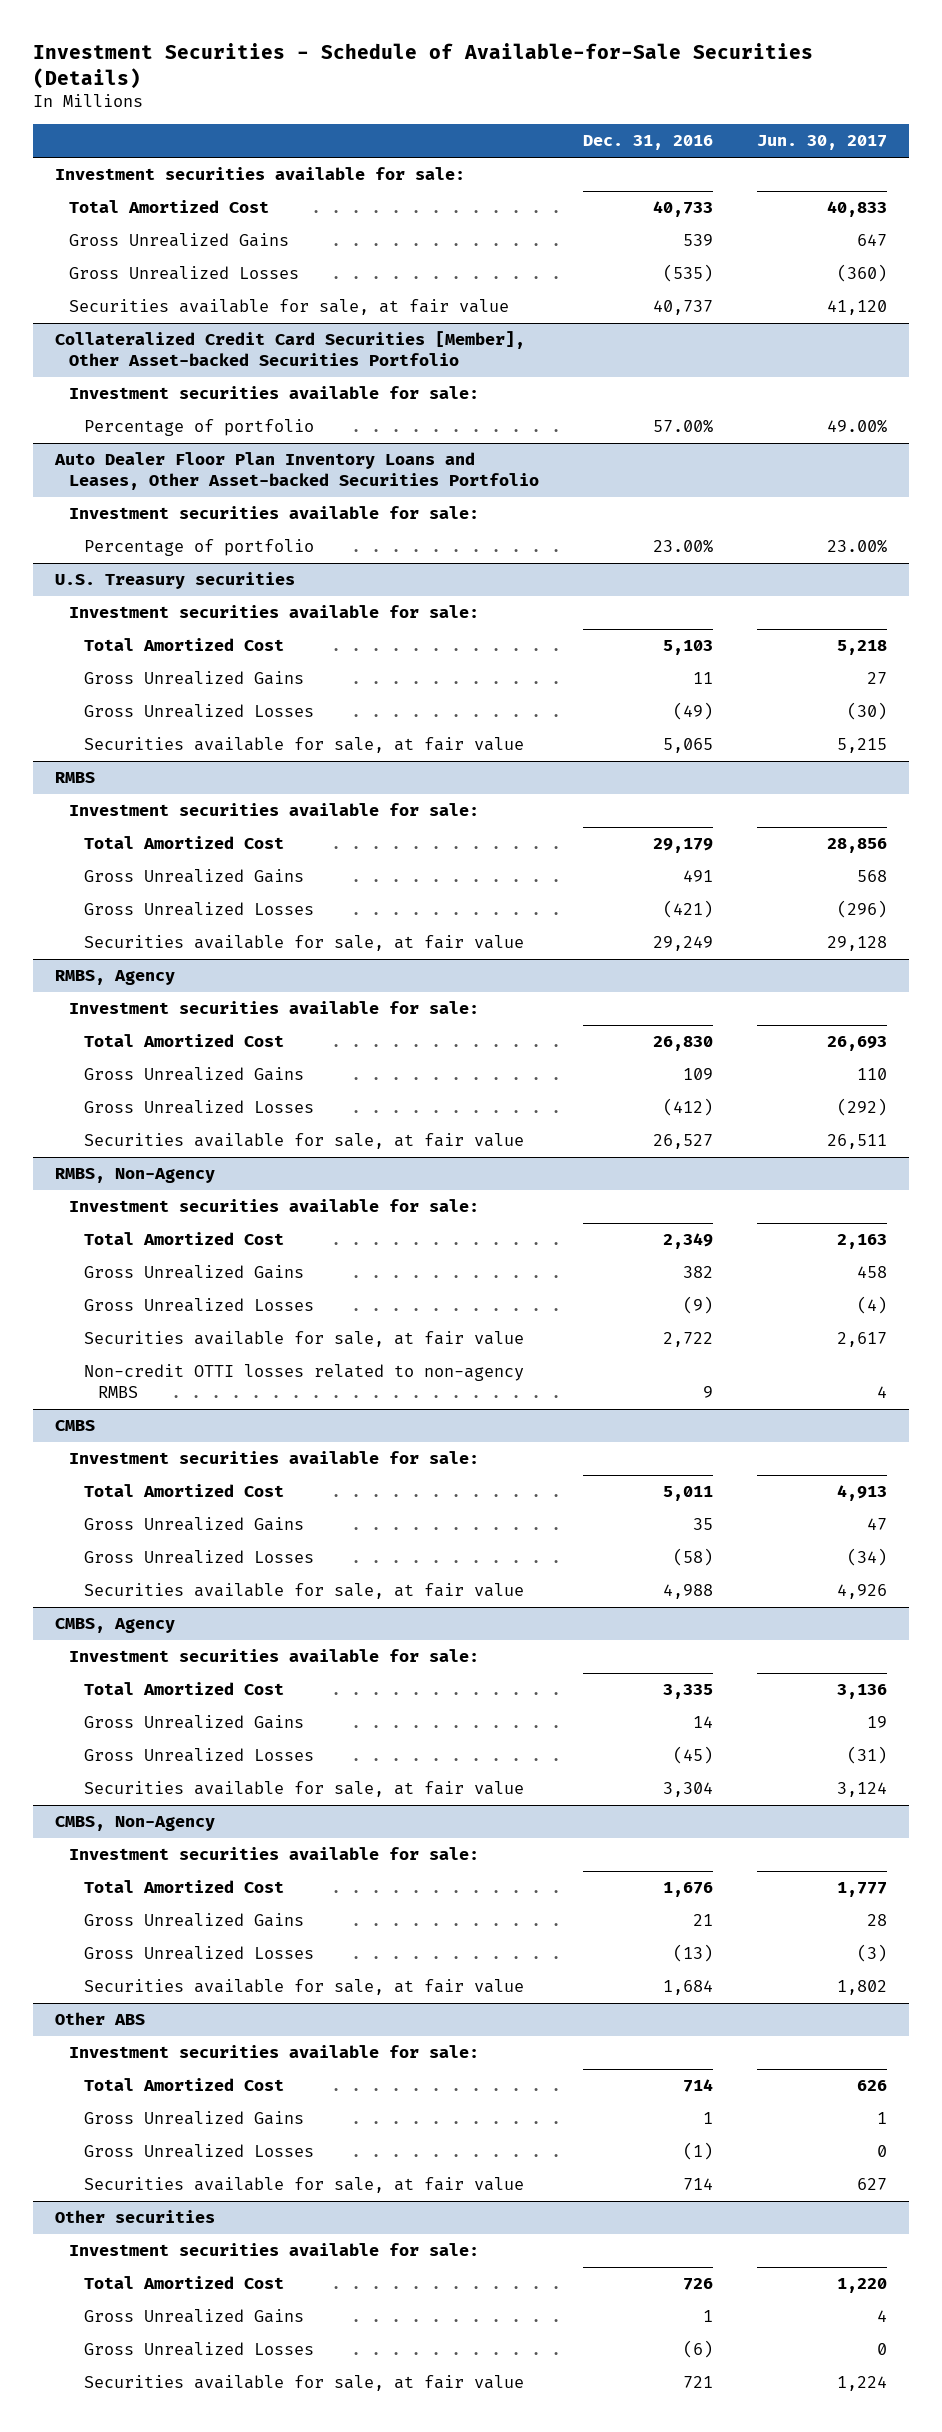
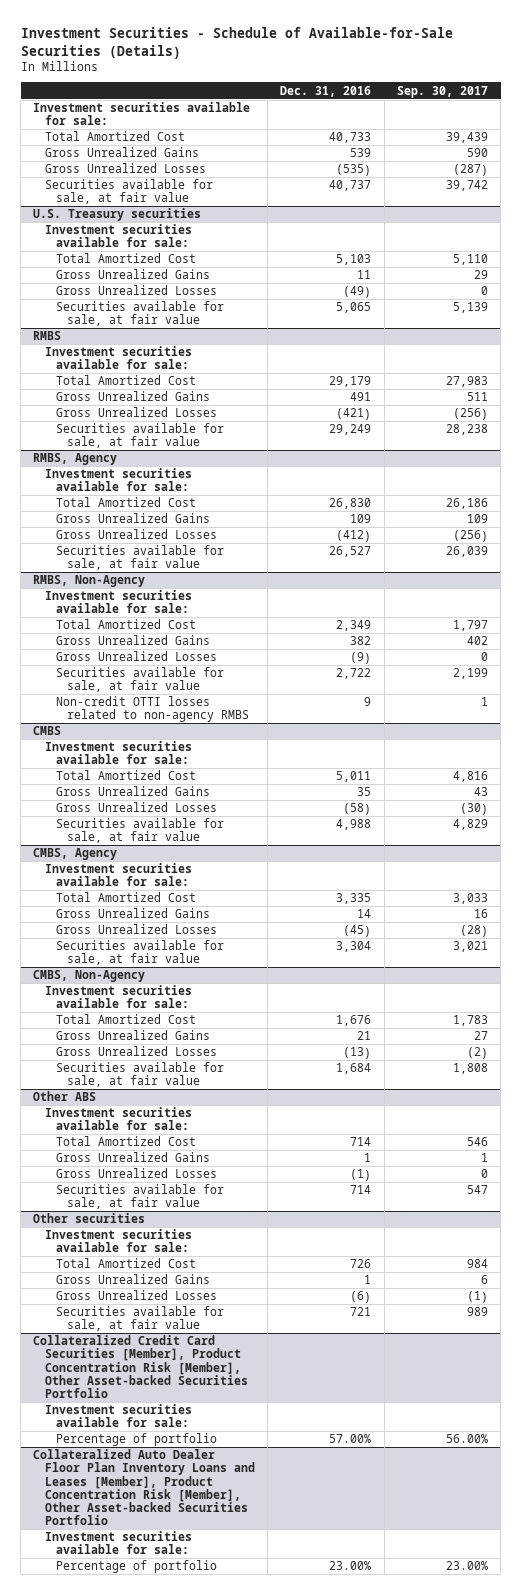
[756,135,887,151] Jun. 30, 2017 -> none
none -> [396,85,488,98] Sep. 30, 2017
[55,331,526,366] Collateralized Credit Card Securities [Member], Other Asset-backed Securities Portfolio -> none
[69,386,480,400] Investment securities available for sale: -> none
[83,419,314,437] Percentage of portfolio -> none
[54,452,540,490] Auto Dealer Floor Plan Inventory Loans and Leases, Other Asset-backed Securities Portfolio -> none
[69,506,480,520] Investment securities available for sale: -> none
[83,539,314,557] Percentage of portfolio -> none
none -> [33,1335,248,1399] Collateralized Credit Card Securities [Member], Product Concentration Risk [Member], Other Asset-backed Securities Portfolio
none -> [44,1404,192,1428] Investment securities available for sale:
none -> [55,1433,217,1447] Percentage of portfolio
none -> [33,1449,255,1526] Collateralized Auto Dealer Floor Plan Inventory Loans and Leases [Member], Product Concentration Risk [Member], Other Asset-backed Securities Portfolio
none -> [44,1531,192,1555] Investment securities available for sale:
none -> [55,1560,217,1574] Percentage of portfolio

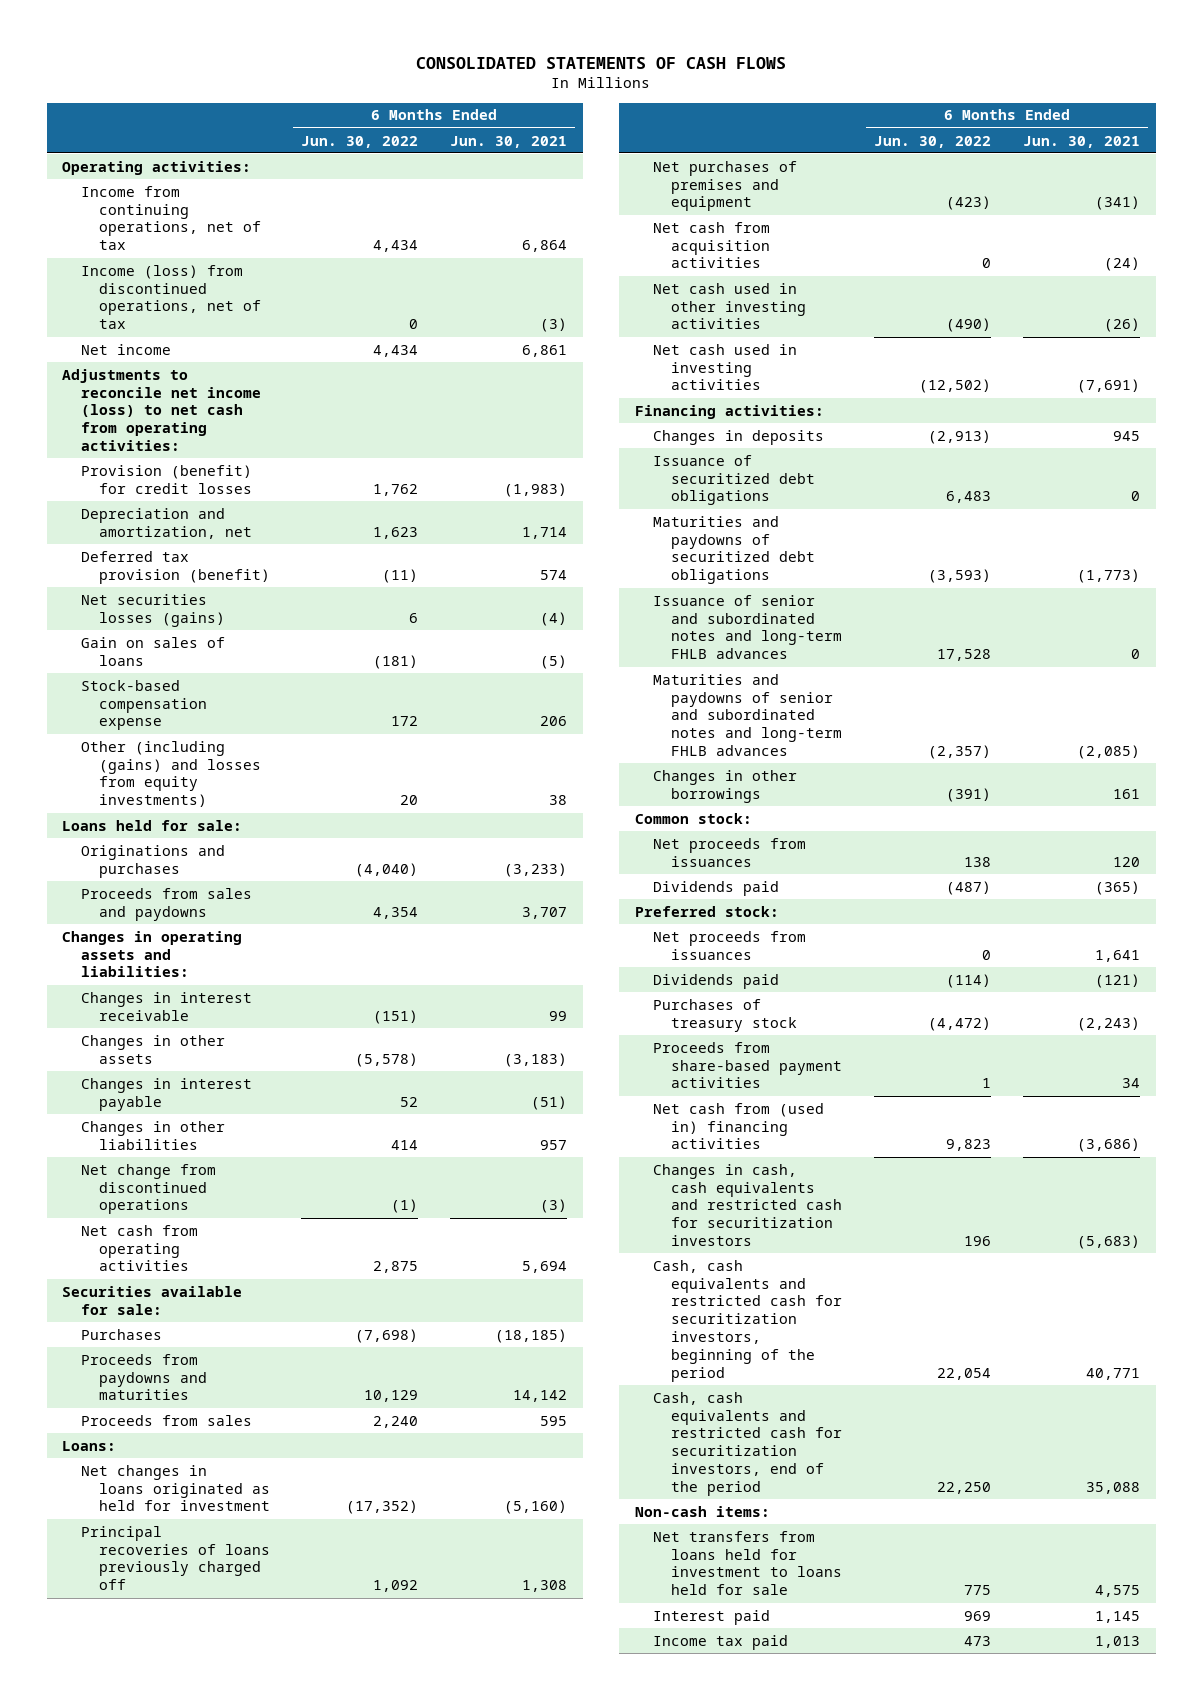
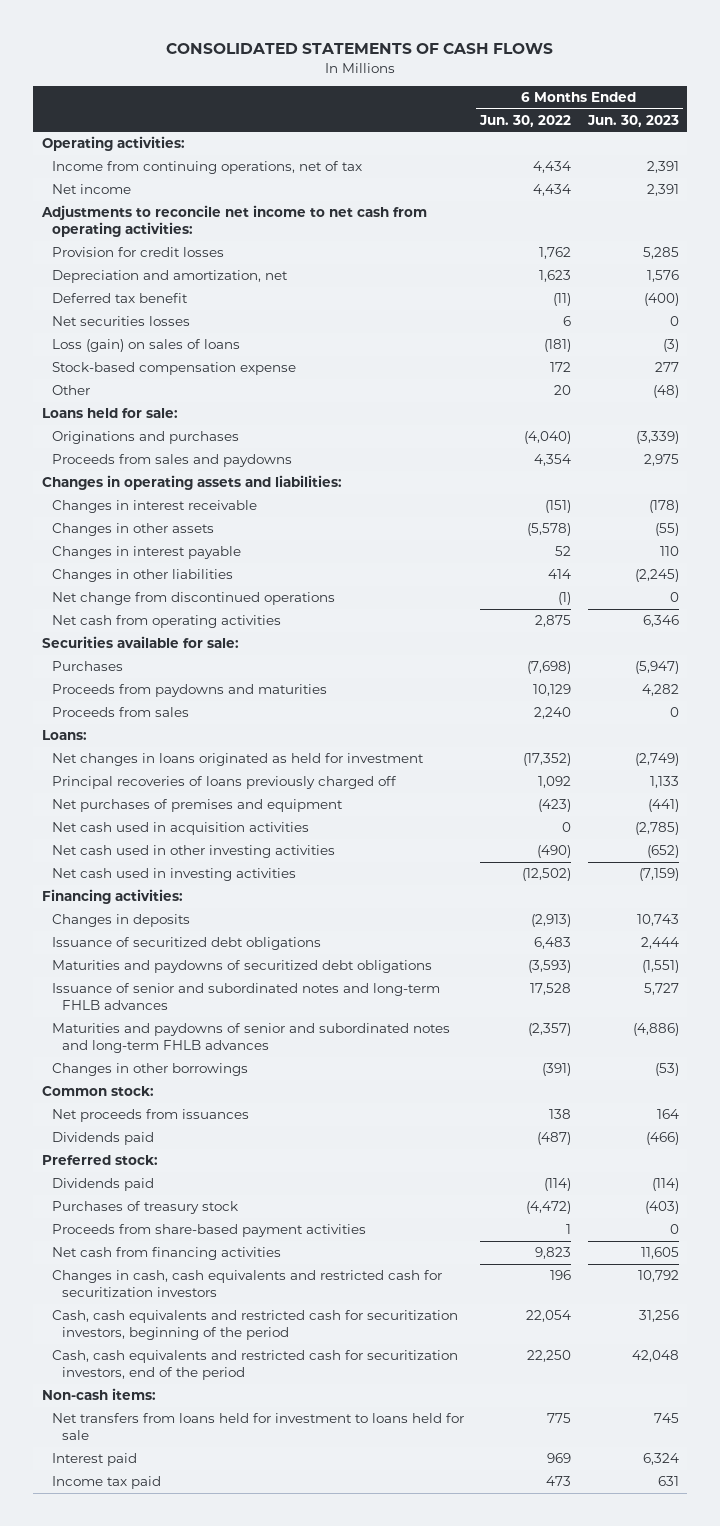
[450,135,568,148] Jun. 30, 2021 -> none
none -> [586,114,679,127] Jun. 30, 2023
[80,264,261,330] Income (loss) from discontinued operations, net of tax -> none
[62,368,261,451] Adjustments to reconcile net income (loss) to net cash from operating activities: -> [40,204,427,238] Adjustments to reconcile net income to net cash from operating activities:
[80,464,252,494] Provision (benefit) for credit losses -> [51,246,224,257] Provision for credit losses
[80,550,270,584] Deferred tax provision (benefit) -> [51,292,188,303] Deferred tax benefit
[80,593,225,627] Net securities losses (gains) -> [51,315,190,326] Net securities losses
[80,636,225,666] Gain on sales of loans -> [51,338,240,352] Loss (gain) on sales of loans
[80,740,261,808] Other (including (gains) and losses from equity investments) -> [51,384,90,395] Other
[653,221,771,269] Net cash from acquisition activities -> [51,821,309,835] Net cash used in acquisition activities
[653,930,807,960] Net proceeds from issuances -> none
[653,1102,825,1150] Net cash from (used in) financing activities -> [51,1246,281,1260] Net cash from financing activities

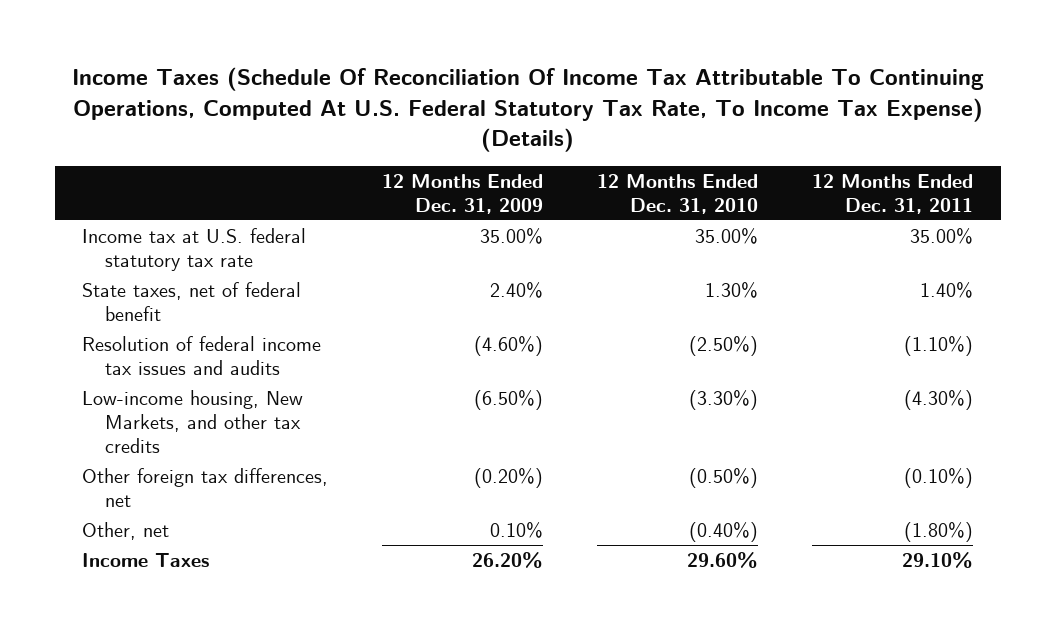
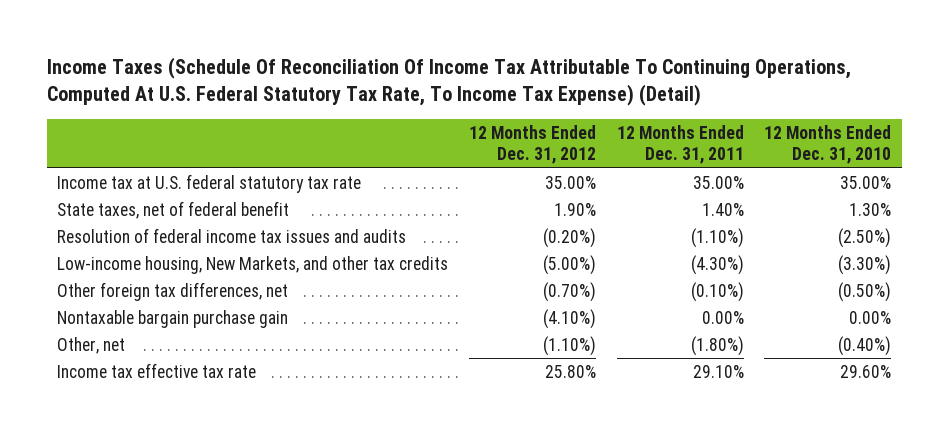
[71,67,984,153] Income Taxes (Schedule Of Reconciliation Of Income Tax Attributable To Continuing Operations, Computed At U.S. Federal Statutory Tax Rate, To Income Tax Expense) (Details) -> [46,57,851,107] Income Taxes (Schedule Of Reconciliation Of Income Tax Attributable To Continuing Operations, Computed At U.S. Federal Statutory Tax Rate, To Income Tax Expense) (Detail)
[381,173,543,214] 12 Months Ended Dec. 31, 2009 -> none
none -> [468,124,596,165] 12 Months Ended Dec. 31, 2012
none -> [57,309,289,328] Nontaxable bargain purchase gain
[81,552,209,567] Income Taxes -> [57,362,257,378] Income tax effective tax rate

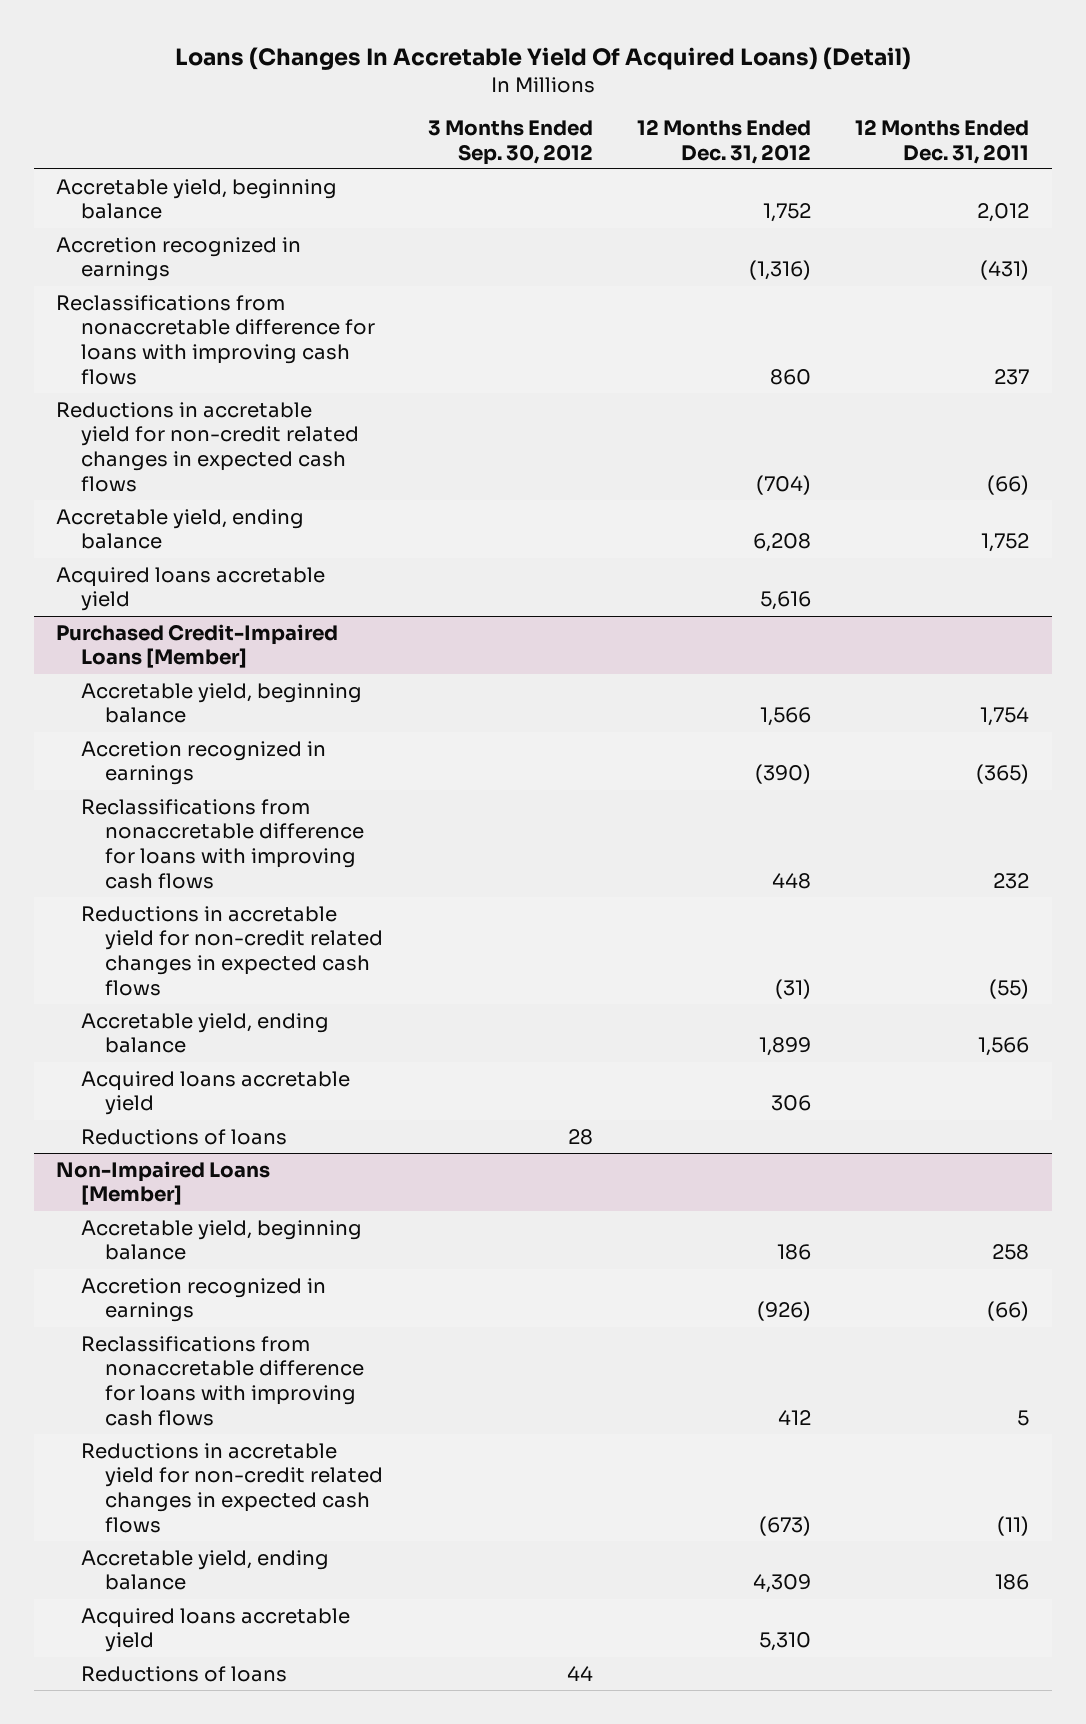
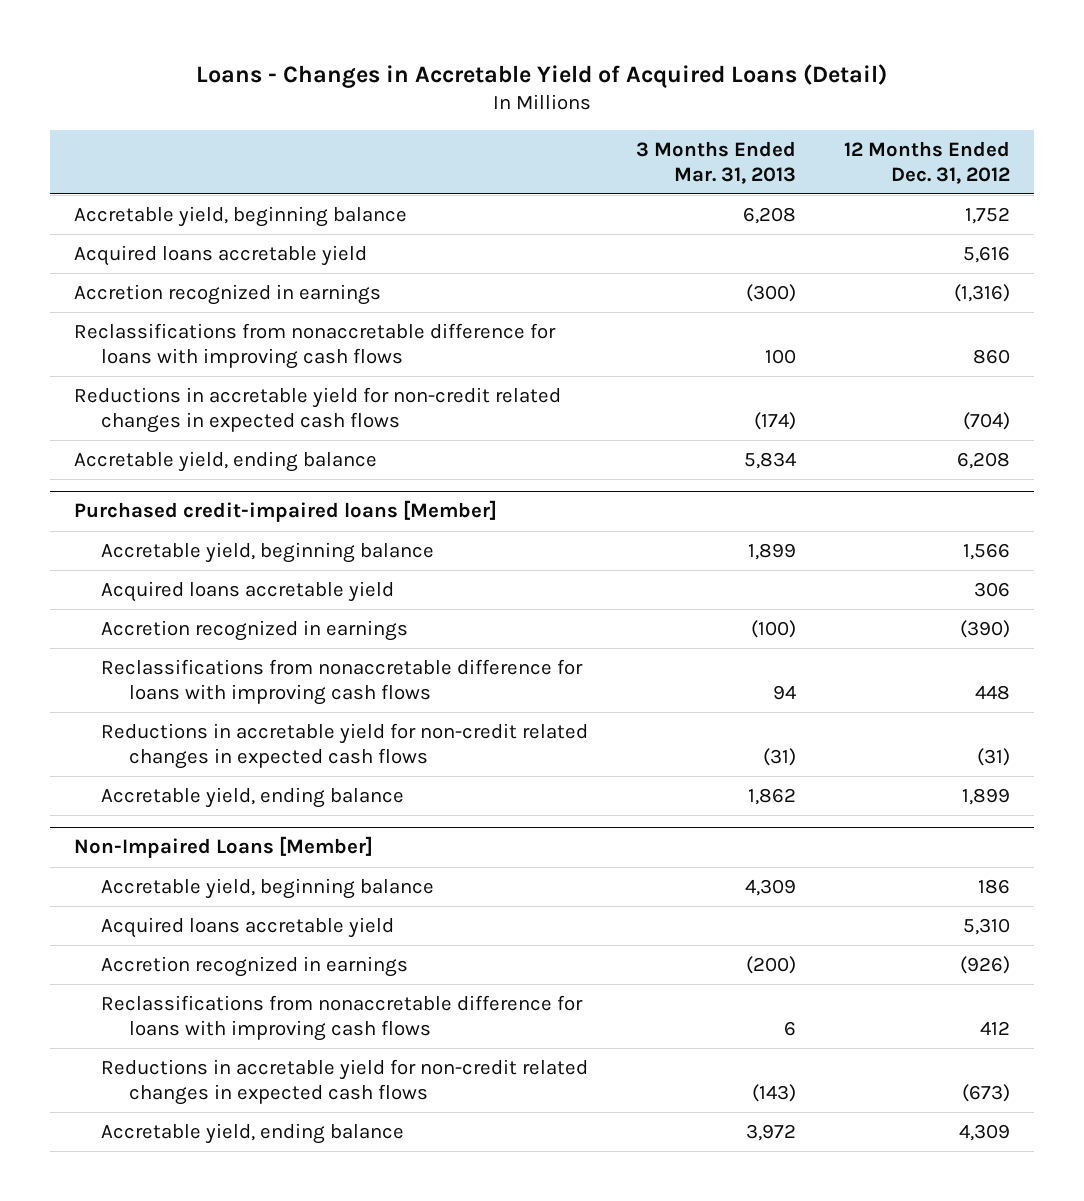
[174,46,911,70] Loans (Changes In Accretable Yield Of Acquired Loans) (Detail) -> [195,63,887,88] Loans - Changes in Accretable Yield of Acquired Loans (Detail)
[427,119,593,165] 3 Months Ended Sep. 30, 2012 -> none
[855,118,1030,164] 12 Months Ended Dec. 31, 2011 -> none
none -> [636,141,797,184] 3 Months Ended Mar. 31, 2013
[56,566,326,612] Acquired loans accretable yield -> [73,245,367,267] Acquired loans accretable yield
[56,623,339,669] Purchased Credit-Impaired Loans [Member] -> [73,500,497,523] Purchased credit-impaired loans [Member]
none -> [101,581,395,603] Acquired loans accretable yield
[80,1070,350,1116] Acquired loans accretable yield -> none
[80,1128,287,1145] Reductions of loans -> none
[80,1607,350,1653] Acquired loans accretable yield -> [101,917,395,939] Acquired loans accretable yield
[80,1665,287,1682] Reductions of loans -> none

